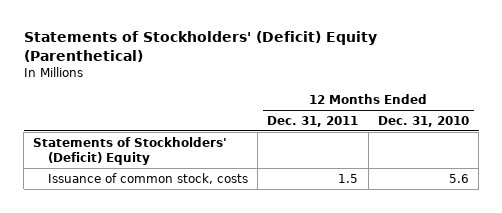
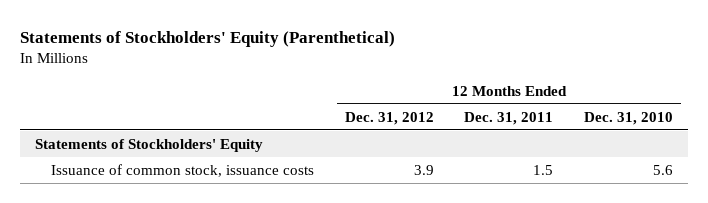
[23,31,377,63] Statements of Stockholders' (Deficit) Equity (Parenthetical) -> [20,31,396,48] Statements of Stockholders' Equity (Parenthetical)
none -> [344,111,434,125] Dec. 31, 2012
[33,136,228,165] Statements of Stockholders' (Deficit) Equity -> [35,138,264,152] Statements of Stockholders' Equity
[47,172,248,184] Issuance of common stock, costs -> [51,163,315,177] Issuance of common stock, issuance costs

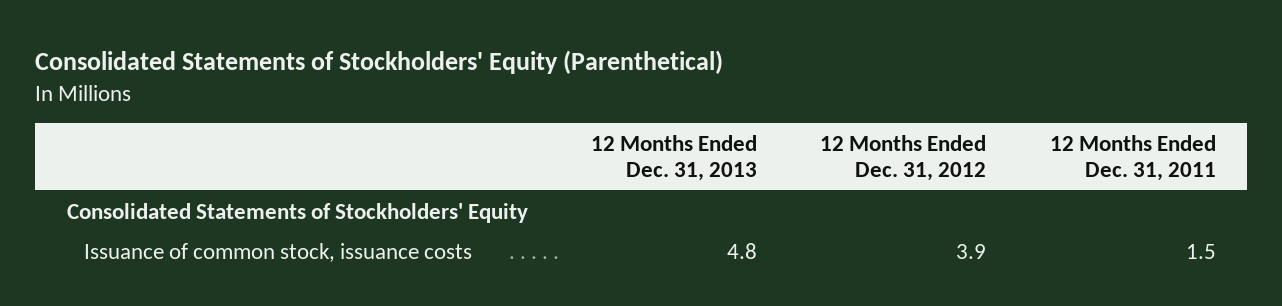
[20,31,396,48] Statements of Stockholders' Equity (Parenthetical) -> [35,50,724,75] Consolidated Statements of Stockholders' Equity (Parenthetical)
[583,111,673,125] Dec. 31, 2010 -> none
none -> [591,134,758,181] 12 Months Ended Dec. 31, 2013
[35,138,264,152] Statements of Stockholders' Equity -> [66,202,528,223] Consolidated Statements of Stockholders' Equity

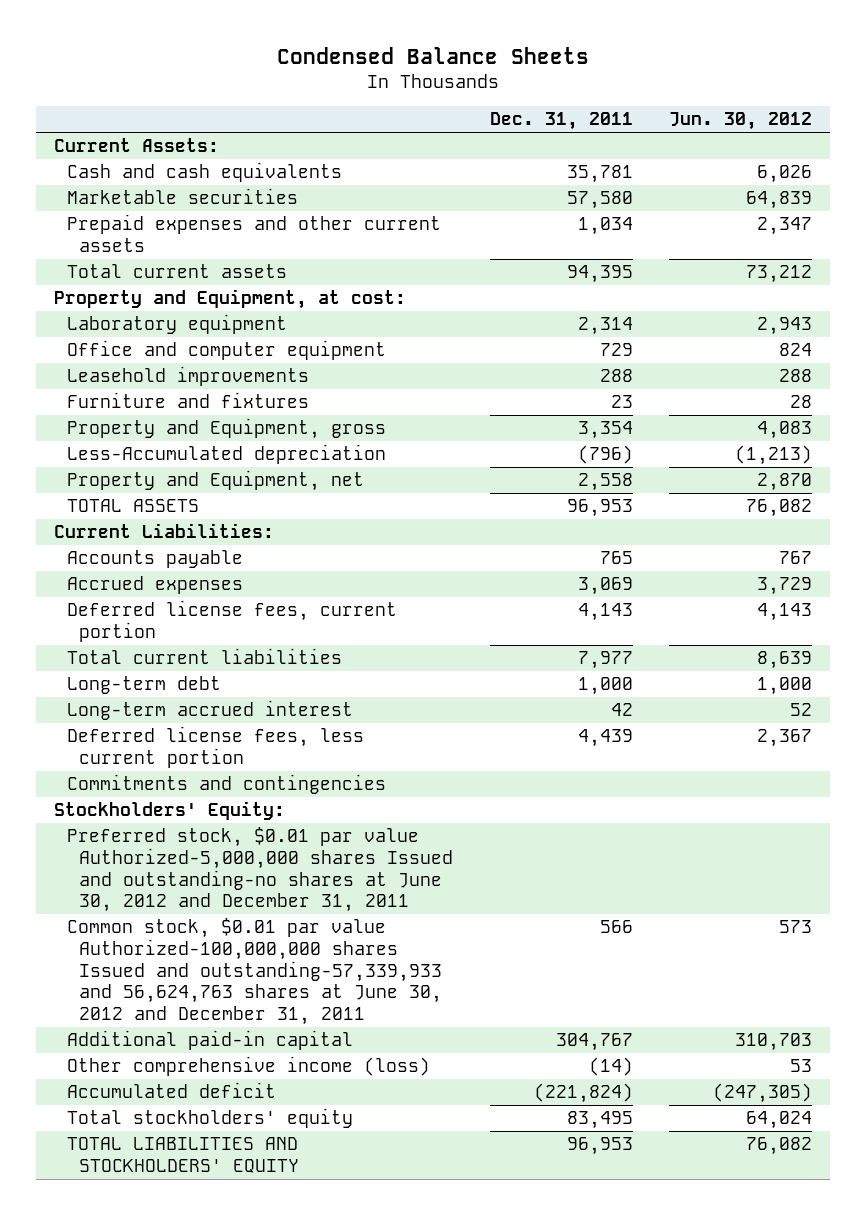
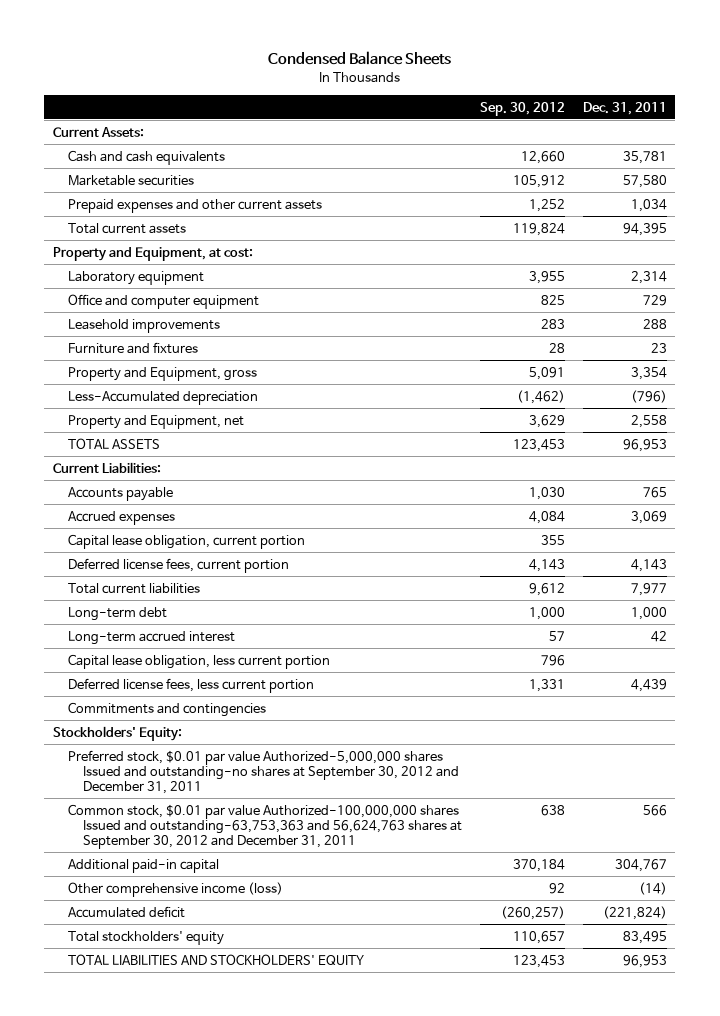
[669,112,813,131] Jun. 30, 2012 -> none
none -> [480,101,566,116] Sep. 30, 2012
none -> [68,533,306,549] Capital lease obligation, current portion
none -> [68,653,331,669] Capital lease obligation, less current portion
[66,827,454,913] Preferred stock, $0.01 par value Authorized-5,000,000 shares Issued and outstanding-no shares at June 30, 2012 and December 31, 2011 -> [68,749,460,794] Preferred stock, $0.01 par value Authorized-5,000,000 shares Issued and outstanding-no shares at September 30, 2012 and December 31, 2011
[66,918,443,1025] Common stock, $0.01 par value Authorized-100,000,000 shares Issued and outstanding-57,339,933 and 56,624,763 shares at June 30, 2012 and December 31, 2011 -> [68,803,463,849] Common stock, $0.01 par value Authorized-100,000,000 shares Issued and outstanding-63,753,363 and 56,624,763 shares at September 30, 2012 and December 31, 2011

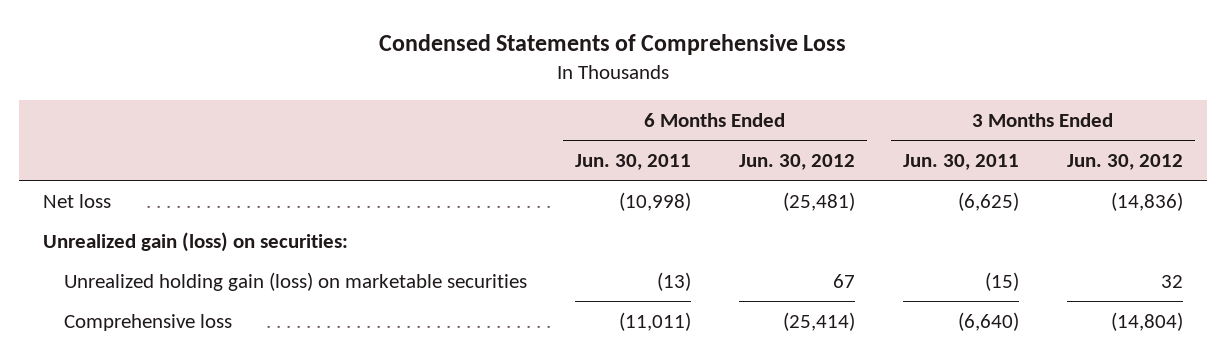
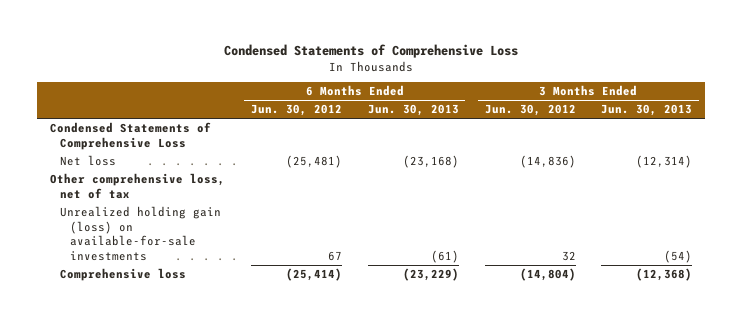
[575,154,692,171] Jun. 30, 2011 -> none
[903,154,1020,171] Jun. 30, 2011 -> none
none -> [367,104,459,117] Jun. 30, 2013
none -> [601,104,693,117] Jun. 30, 2013
none -> [50,122,212,150] Condensed Statements of Comprehensive Loss
[42,231,348,252] Unrealized gain (loss) on securities: -> none
none -> [50,173,226,199] Other comprehensive loss, net of tax
[64,271,528,291] Unrealized holding gain (loss) on marketable securities -> [59,206,221,261] Unrealized holding gain (loss) on available-for-sale investments

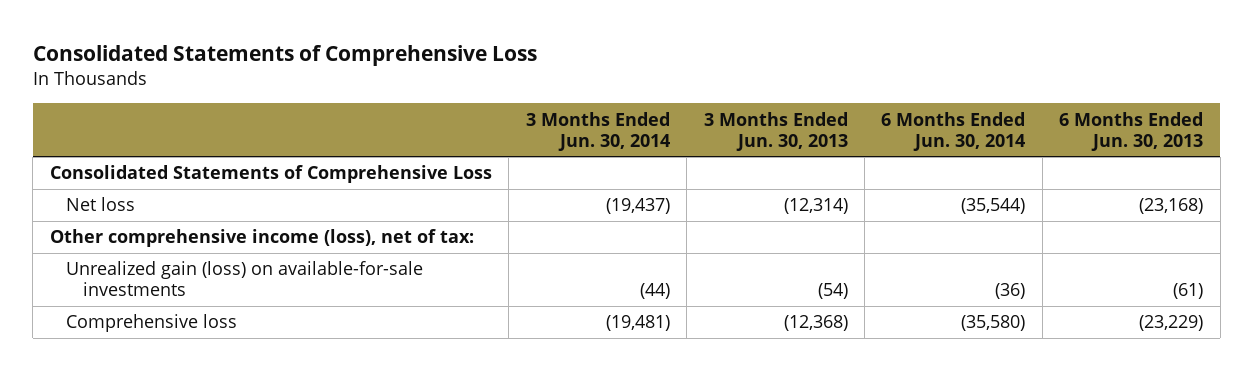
[224,44,519,59] Condensed Statements of Comprehensive Loss -> [32,44,537,66] Consolidated Statements of Comprehensive Loss
[250,104,342,117] Jun. 30, 2012 -> none
[484,104,576,117] Jun. 30, 2012 -> none
none -> [525,111,670,151] 3 Months Ended Jun. 30, 2014
none -> [881,111,1026,151] 6 Months Ended Jun. 30, 2014
[50,122,212,150] Condensed Statements of Comprehensive Loss -> [49,165,492,184] Consolidated Statements of Comprehensive Loss
[50,173,226,199] Other comprehensive loss, net of tax -> [49,229,474,248] Other comprehensive income (loss), net of tax:
[59,206,221,261] Unrealized holding gain (loss) on available-for-sale investments -> [66,261,424,297] Unrealized gain (loss) on available-for-sale investments

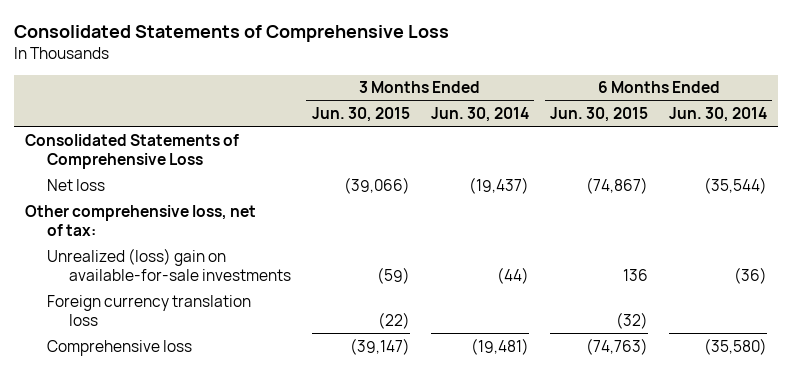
[703,111,848,151] 3 Months Ended Jun. 30, 2013 -> none
[1059,111,1204,151] 6 Months Ended Jun. 30, 2013 -> none
none -> [311,107,410,123] Jun. 30, 2015
none -> [549,107,648,123] Jun. 30, 2015
[49,229,474,248] Other comprehensive income (loss), net of tax: -> [24,204,256,237] Other comprehensive loss, net of tax:
[66,261,424,297] Unrealized gain (loss) on available-for-sale investments -> [46,247,291,282] Unrealized (loss) gain on available-for-sale investments
none -> [46,294,251,327] Foreign currency translation loss

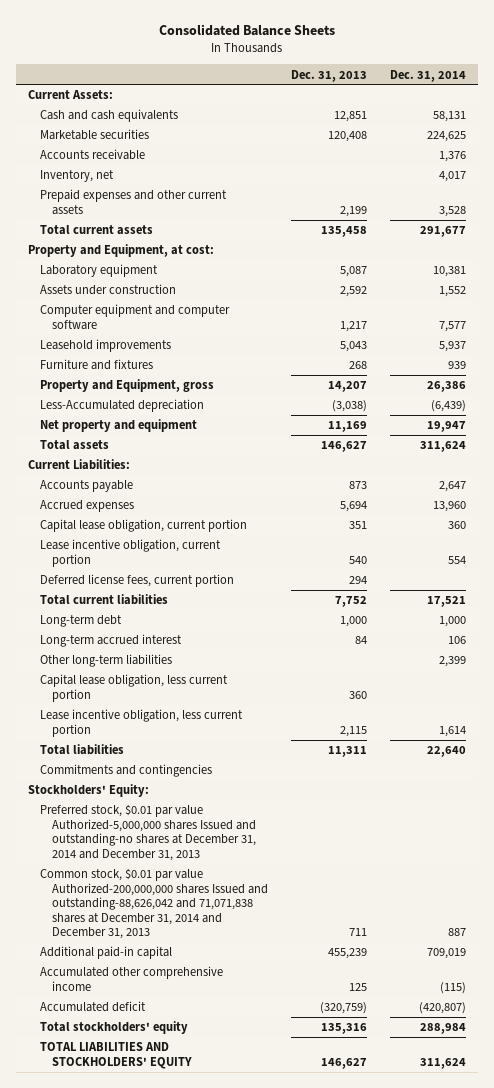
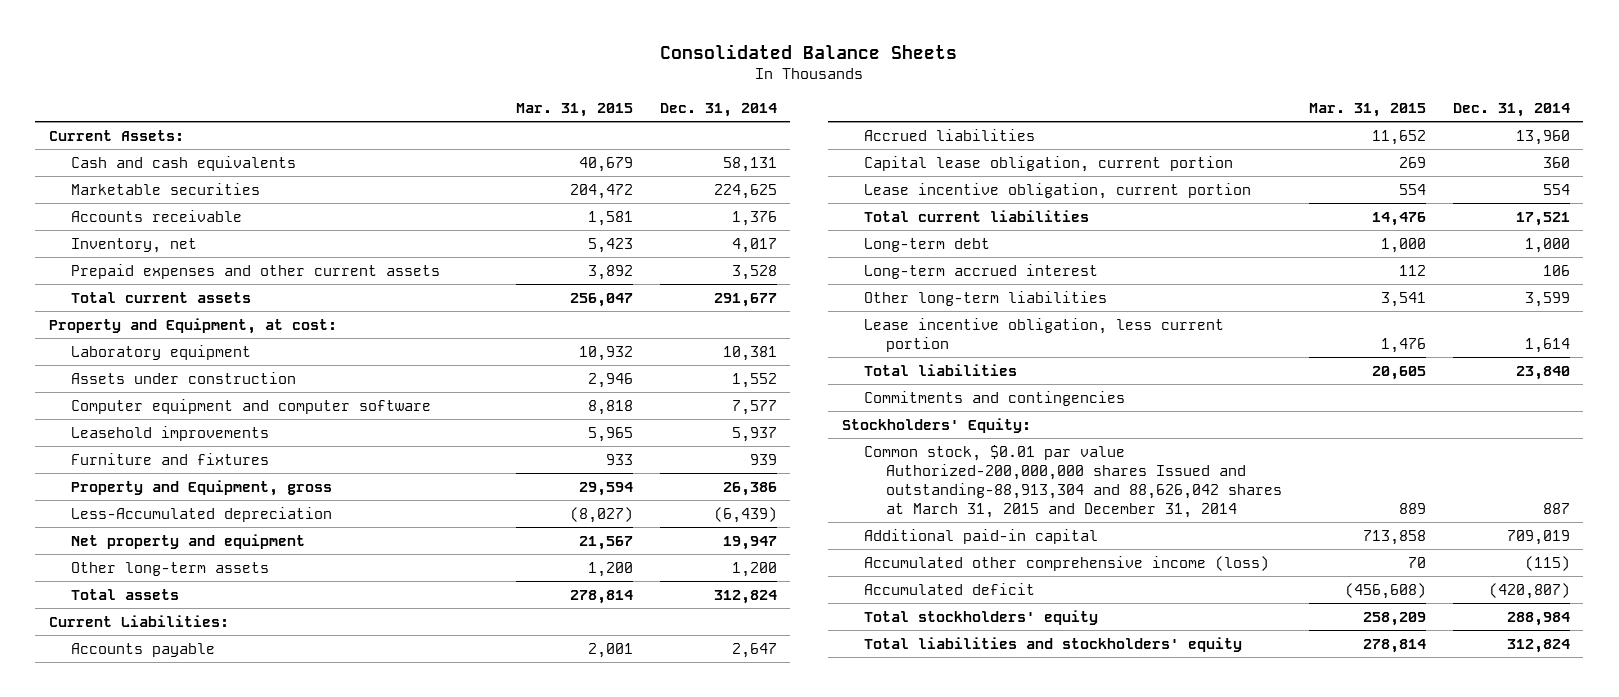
[291,69,368,82] Dec. 31, 2013 -> none
none -> [515,103,633,118] Mar. 31, 2015
none -> [70,561,269,576] Other long-term assets
[420,441,467,453] 311,624 -> [713,589,777,604] 312,824
[39,500,134,513] Accrued expenses -> [863,128,1035,141] Accrued liabilities
[39,574,234,588] Deferred license fees, current portion -> none
[39,674,228,702] Capital lease obligation, less current portion -> none
[439,656,467,668] 2,399 -> [1524,291,1570,307] 3,599
[427,746,467,758] 22,640 -> [1515,365,1570,380] 23,840
[39,804,257,861] Preferred stock, $0.01 par value Authorized-5,000,000 shares Issued and outstanding-no shares at December 31, 2014 and December 31, 2013 -> none
[39,868,269,940] Common stock, $0.01 par value Authorized-200,000,000 shares Issued and outstanding-88,626,042 and 71,071,838 shares at December 31, 2014 and December 31, 2013 -> [863,444,1282,518] Common stock, $0.01 par value Authorized-200,000,000 shares Issued and outstanding-88,913,304 and 88,626,042 shares at March 31, 2015 and December 31, 2014
[39,966,223,991] Accumulated other comprehensive income -> [863,555,1269,571] Accumulated other comprehensive income (loss)
[39,1042,193,1069] TOTAL LIABILITIES AND STOCKHOLDERS' EQUITY -> [863,636,1242,652] Total liabilities and stockholders' equity
[420,1057,467,1069] 311,624 -> [1506,638,1570,653] 312,824

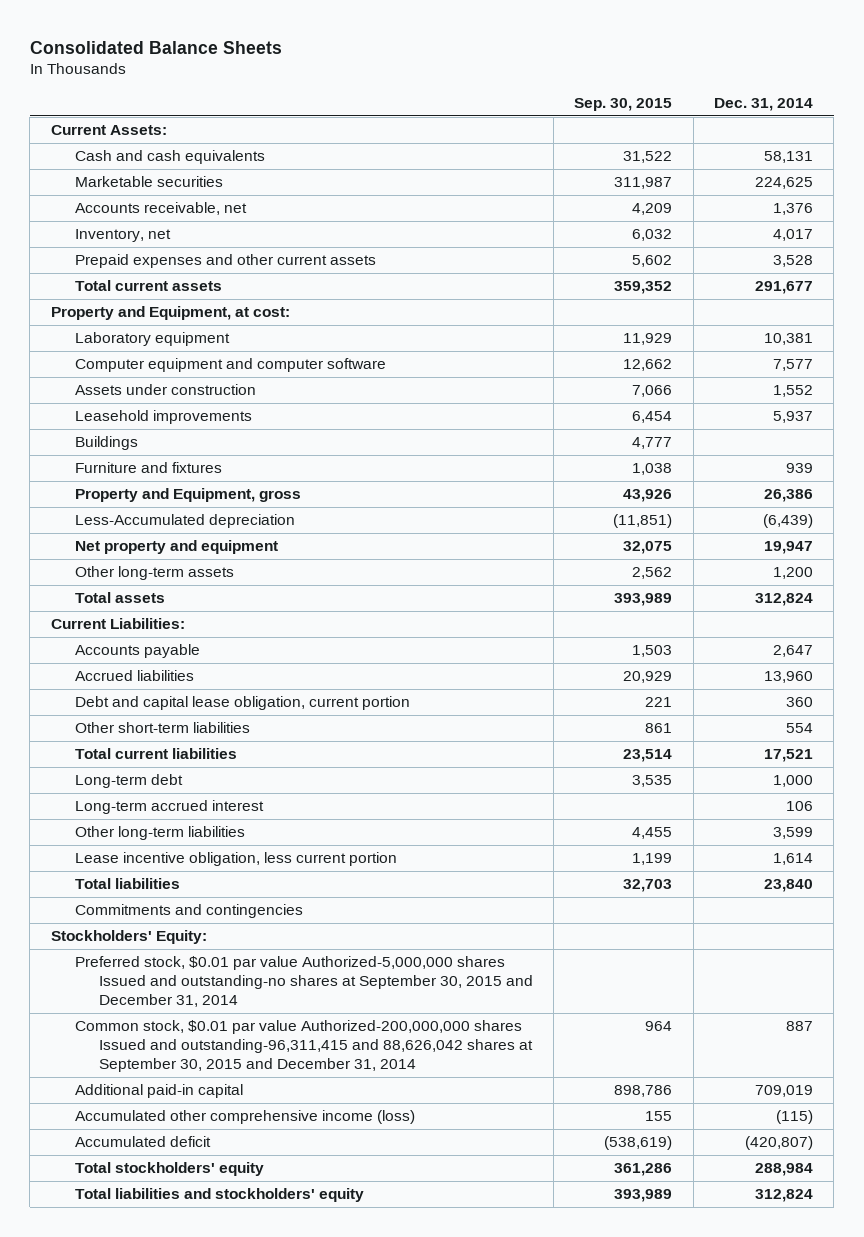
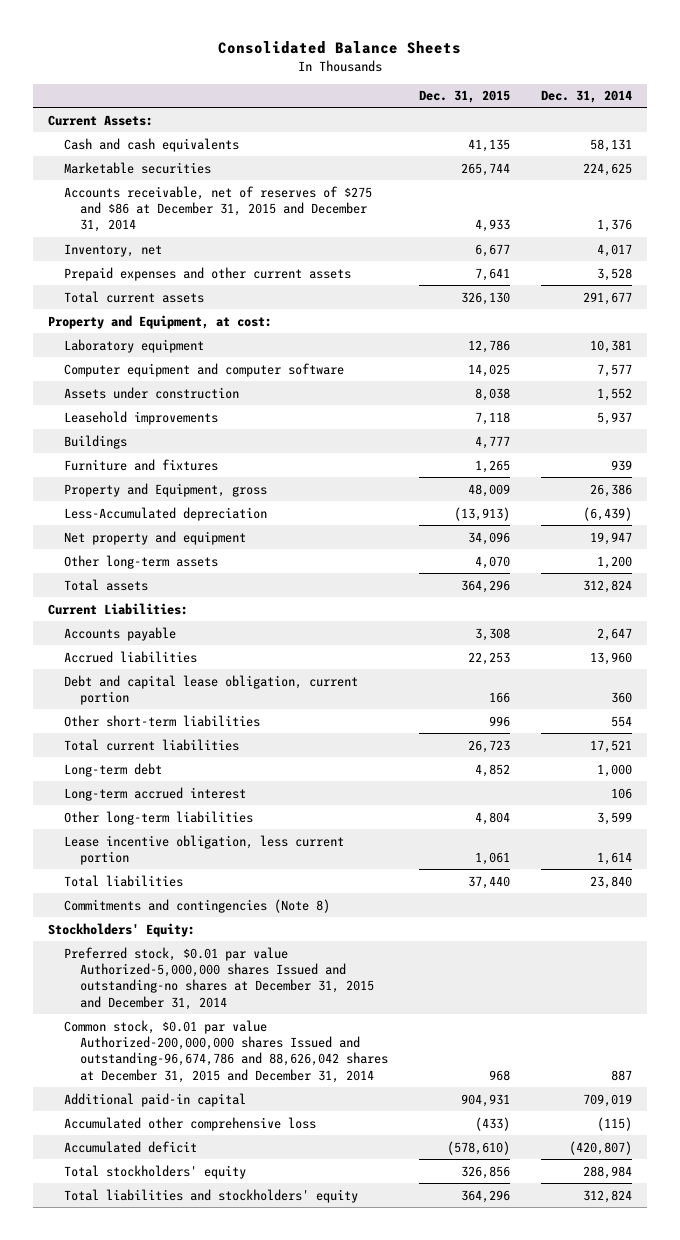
[574,98,673,112] Sep. 30, 2015 -> none
none -> [418,90,510,104] Dec. 31, 2015
[74,202,247,216] Accounts receivable, net -> [64,185,373,233] Accounts receivable, net of reserves of $275 and $86 at December 31, 2015 and December 31, 2014
[74,904,303,919] Commitments and contingencies -> [64,898,331,913] Commitments and contingencies (Note 8)
[74,956,533,1007] Preferred stock, $0.01 par value Authorized-5,000,000 shares Issued and outstanding-no shares at September 30, 2015 and December 31, 2014 -> [64,946,374,1010] Preferred stock, $0.01 par value Authorized-5,000,000 shares Issued and outstanding-no shares at December 31, 2015 and December 31, 2014
[74,1020,533,1072] Common stock, $0.01 par value Authorized-200,000,000 shares Issued and outstanding-96,311,415 and 88,626,042 shares at September 30, 2015 and December 31, 2014 -> [64,1019,388,1083] Common stock, $0.01 par value Authorized-200,000,000 shares Issued and outstanding-96,674,786 and 88,626,042 shares at December 31, 2015 and December 31, 2014
[74,1110,415,1125] Accumulated other comprehensive income (loss) -> [64,1116,317,1131] Accumulated other comprehensive loss

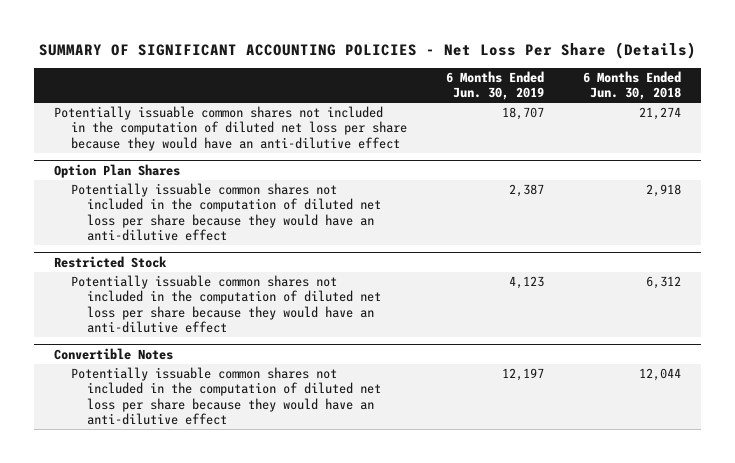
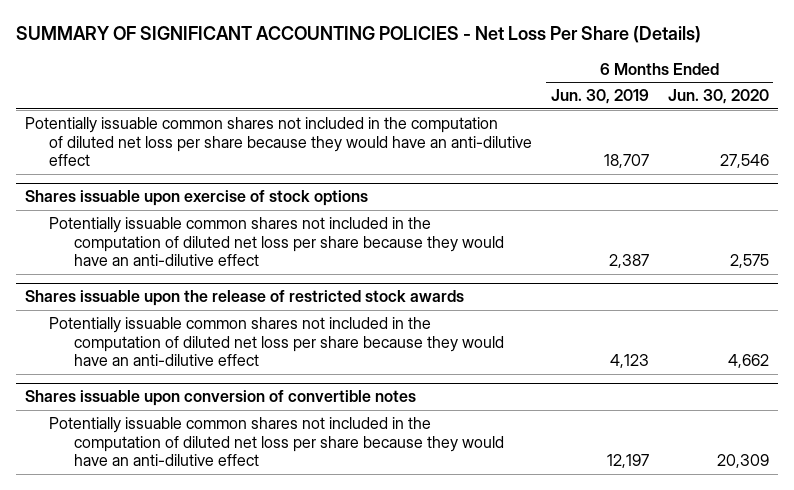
[583,71,682,101] 6 Months Ended Jun. 30, 2018 -> none
none -> [667,89,769,105] Jun. 30, 2020
[54,163,181,178] Option Plan Shares -> [24,190,368,207] Shares issuable upon exercise of stock options
[54,255,168,268] Restricted Stock -> [24,290,464,307] Shares issuable upon the release of restricted stock awards
[54,347,174,360] Convertible Notes -> [24,390,416,407] Shares issuable upon conversion of convertible notes

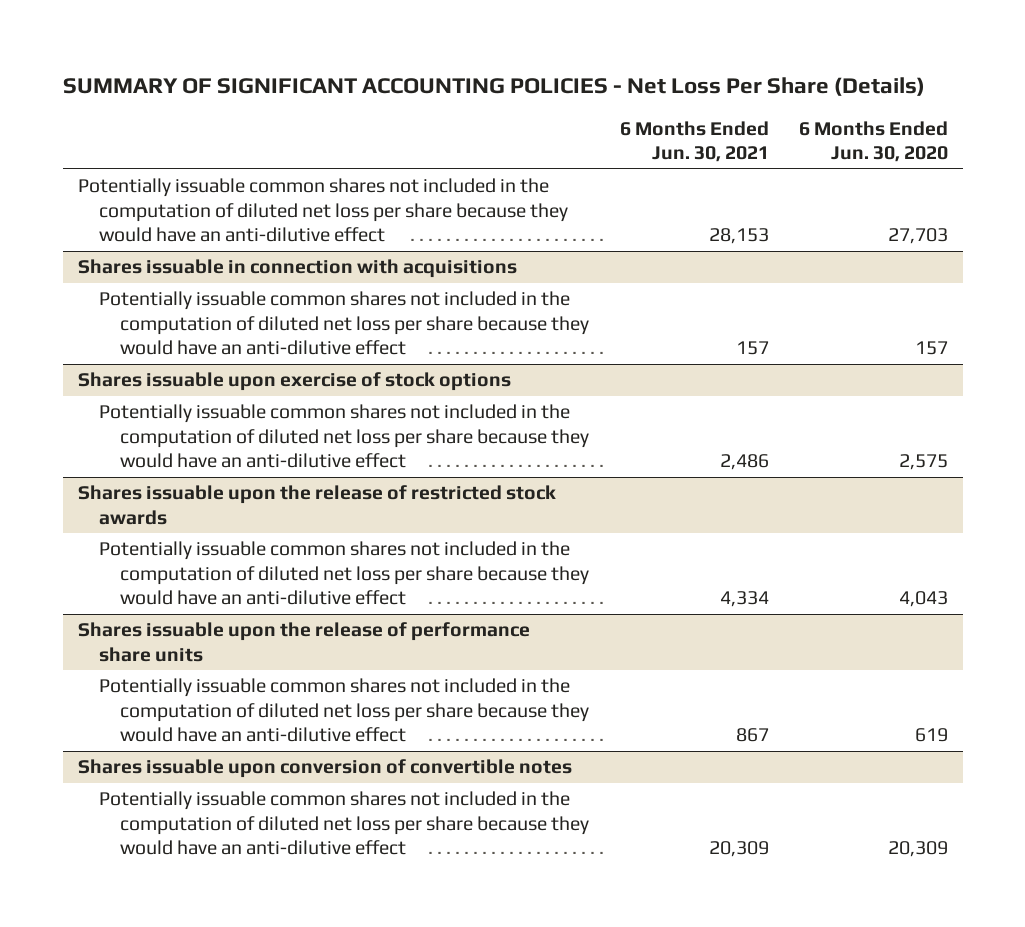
[551,89,650,105] Jun. 30, 2019 -> none
none -> [619,120,769,162] 6 Months Ended Jun. 30, 2021
[719,154,769,169] 27,546 -> [887,228,948,245] 27,703
none -> [77,259,517,279] Shares issuable in connection with acquisitions
none -> [99,291,590,356] Potentially issuable common shares not included in the computation of diluted net loss per share because they would have an anti-dilutive effect
[727,354,769,369] 4,662 -> [898,591,948,608] 4,043
none -> [77,622,530,662] Shares issuable upon the release of performance share units
none -> [99,678,590,743] Potentially issuable common shares not included in the computation of diluted net loss per share because they would have an anti-dilutive effect

